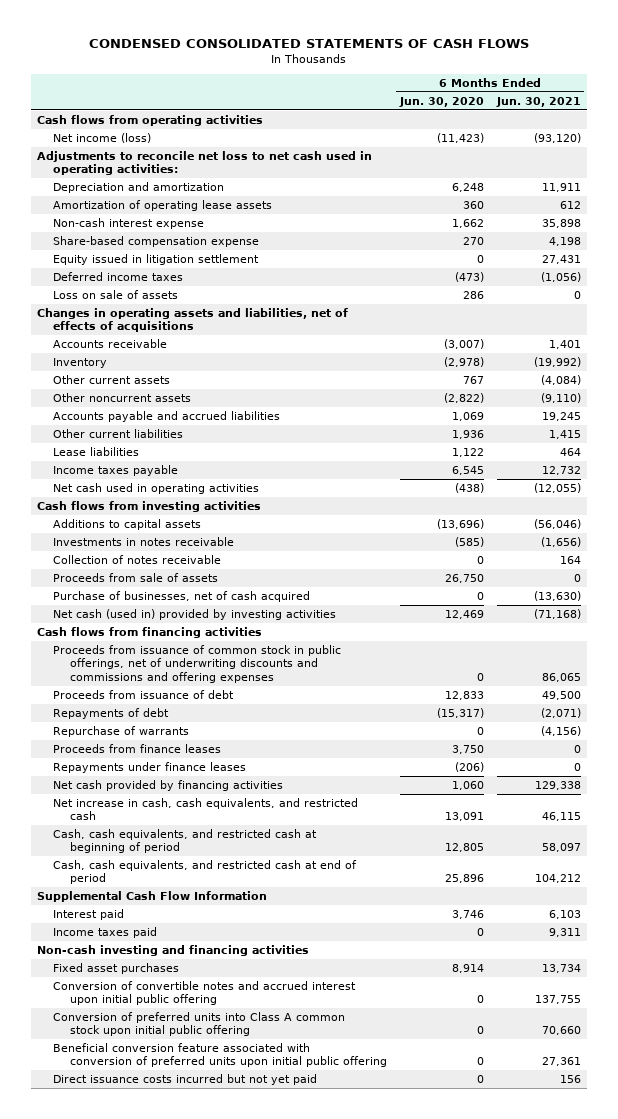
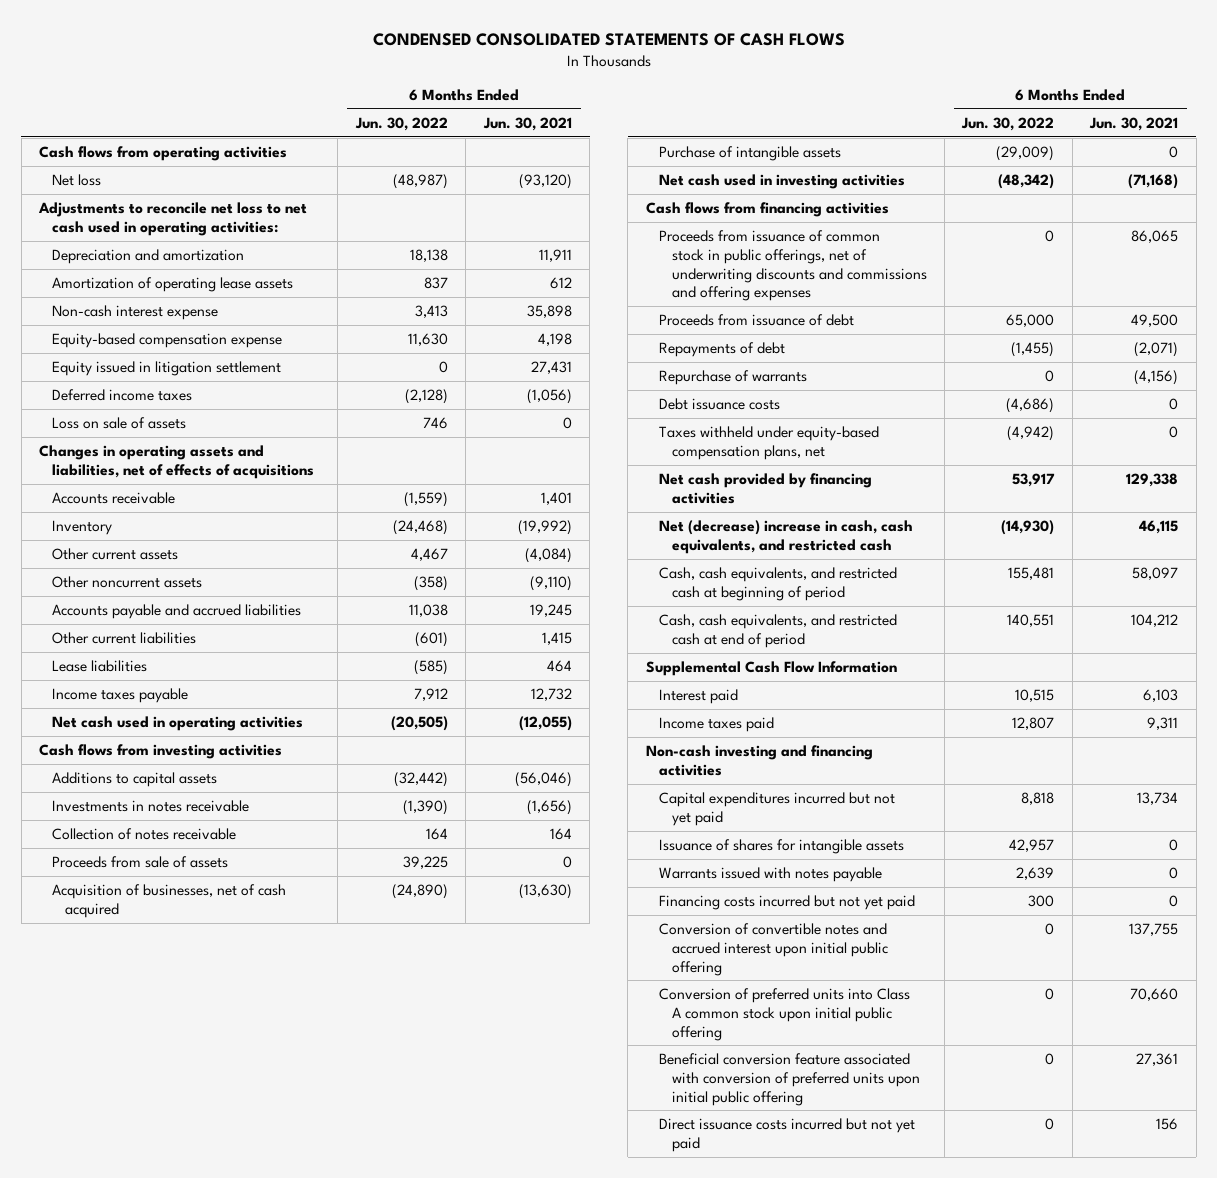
[398,96,484,107] Jun. 30, 2020 -> none
none -> [354,116,448,131] Jun. 30, 2022
[53,133,152,144] Net income (loss) -> [51,173,101,186] Net loss
[53,236,260,248] Share-based compensation expense -> [51,332,282,348] Equity-based compensation expense
[53,591,311,603] Purchase of businesses, net of cash acquired -> [51,883,286,918] Acquisition of businesses, net of cash acquired
none -> [658,145,841,161] Purchase of intangible assets
[53,609,337,621] Net cash (used in) provided by investing activities -> [658,173,905,189] Net cash used in investing activities
[53,744,222,754] Proceeds from finance leases -> none
[53,762,247,774] Repayments under finance leases -> none
none -> [658,397,780,410] Debt issuance costs
none -> [658,425,879,460] Taxes withheld under equity-based compensation plans, net
[53,798,359,821] Net increase in cash, cash equivalents, and restricted cash -> [658,519,913,554] Net (decrease) increase in cash, cash equivalents, and restricted cash
[53,963,180,975] Fixed asset purchases -> [658,791,895,826] Capital expenditures incurred but not yet paid
none -> [658,838,904,854] Issuance of shares for intangible assets
none -> [658,866,882,882] Warrants issued with notes payable
none -> [658,894,915,910] Financing costs incurred but not yet paid

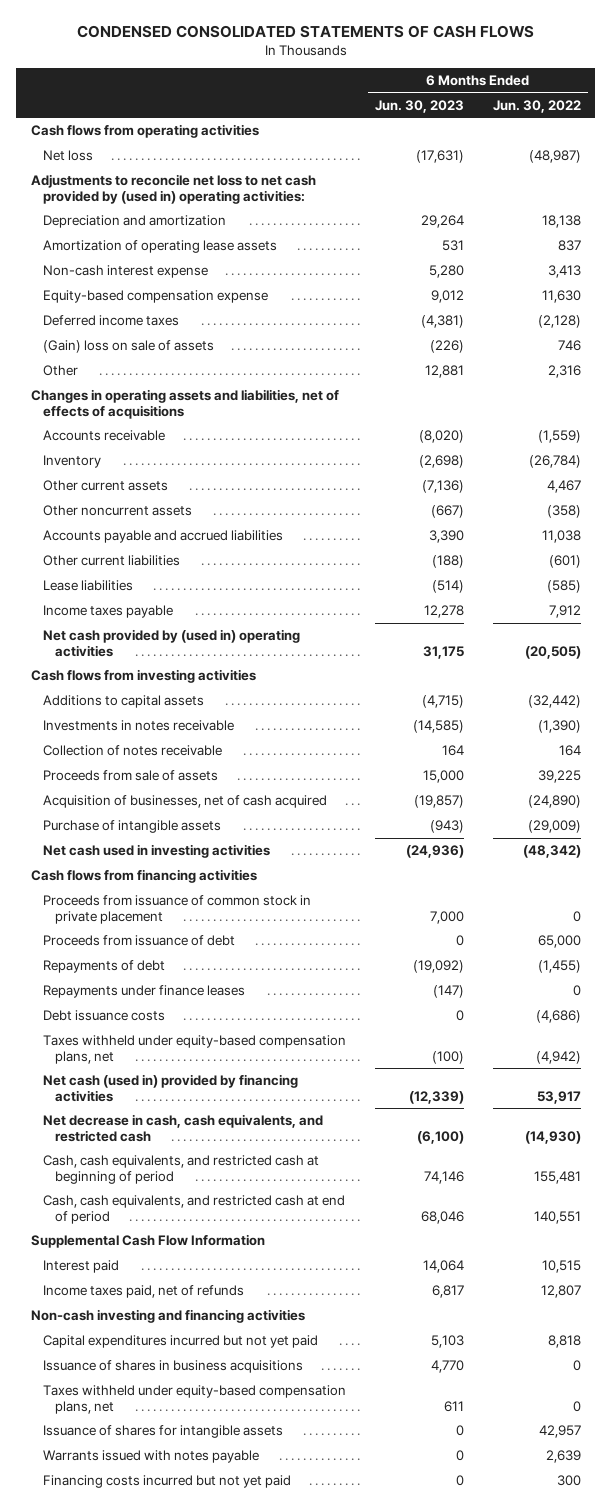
[482,116,572,131] Jun. 30, 2021 -> none
none -> [374,99,464,113] Jun. 30, 2023
[37,201,307,236] Adjustments to reconcile net loss to net cash used in operating activities: -> [30,174,316,204] Adjustments to reconcile net loss to net cash provided by (used in) operating activities:
[51,360,281,376] Equity issued in litigation settlement -> none
[51,416,186,429] Loss on sale of assets -> [42,340,214,354] (Gain) loss on sale of assets
none -> [42,365,78,377] Other
[392,519,448,535] (24,468) -> [528,455,581,469] (26,784)
[51,715,303,731] Net cash used in operating activities -> [42,629,300,657] Net cash provided by (used in) operating activities
[658,229,927,302] Proceeds from issuance of common stock in public offerings, net of underwriting discounts and commissions and offering expenses -> none
none -> [42,895,311,924] Proceeds from issuance of common stock in private placement
[658,369,807,385] Repurchase of warrants -> none
none -> [42,985,245,999] Repayments under finance leases
[658,472,872,504] Net cash provided by financing activities -> [42,1074,298,1102] Net cash (used in) provided by financing activities
[658,519,913,554] Net (decrease) increase in cash, cash equivalents, and restricted cash -> [42,1114,323,1142] Net decrease in cash, cash equivalents, and restricted cash
[658,716,774,732] Income taxes paid -> [42,1285,244,1299] Income taxes paid, net of refunds
none -> [42,1360,303,1374] Issuance of shares in business acquisitions
none -> [42,1385,346,1414] Taxes withheld under equity-based compensation plans, net
[658,922,888,976] Conversion of convertible notes and accrued interest upon initial public offering -> none
[658,987,910,1041] Conversion of preferred units into Class A common stock upon initial public offering -> none
[658,1052,920,1106] Beneficial conversion feature associated with conversion of preferred units upon initial public offering -> none
[658,1117,915,1152] Direct issuance costs incurred but not yet paid -> none

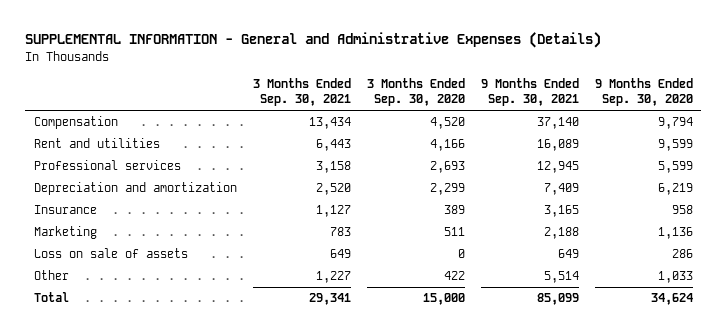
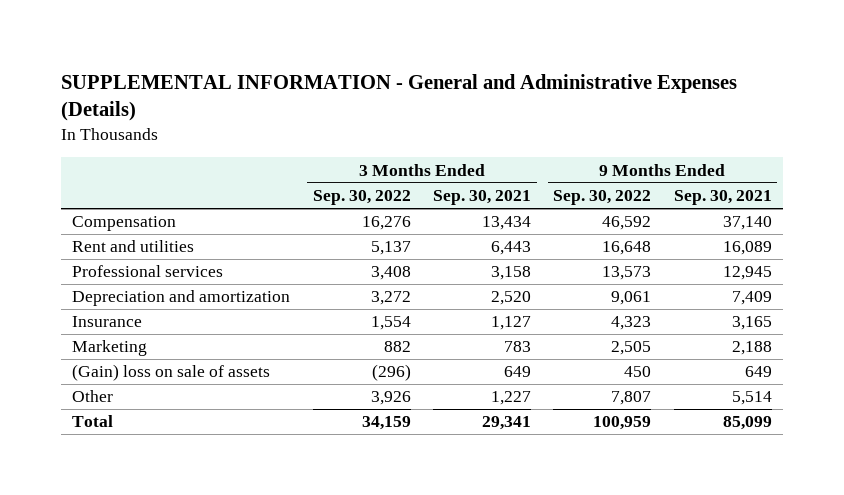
[366,78,465,107] 3 Months Ended Sep. 30, 2020 -> none
[595,78,694,107] 9 Months Ended Sep. 30, 2020 -> none
none -> [312,190,411,206] Sep. 30, 2022
none -> [553,190,652,206] Sep. 30, 2022
[33,248,188,259] Loss on sale of assets -> [72,364,271,382] (Gain) loss on sale of assets

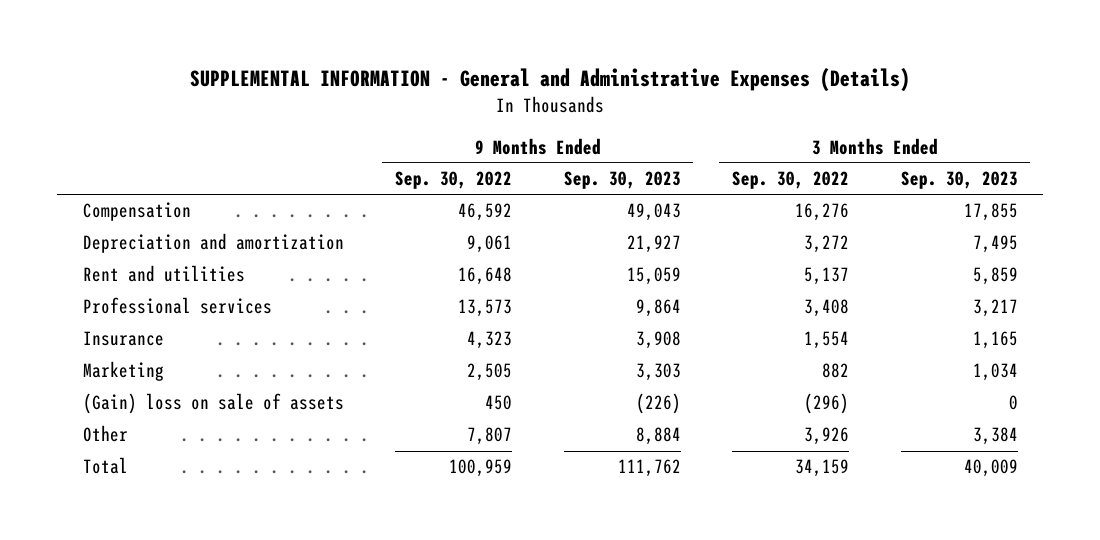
[432,190,531,206] Sep. 30, 2021 -> none
[673,190,772,206] Sep. 30, 2021 -> none
none -> [563,171,681,190] Sep. 30, 2023
none -> [900,171,1018,190] Sep. 30, 2023
[72,290,291,307] Depreciation and amortization -> [82,233,344,254] Depreciation and amortization

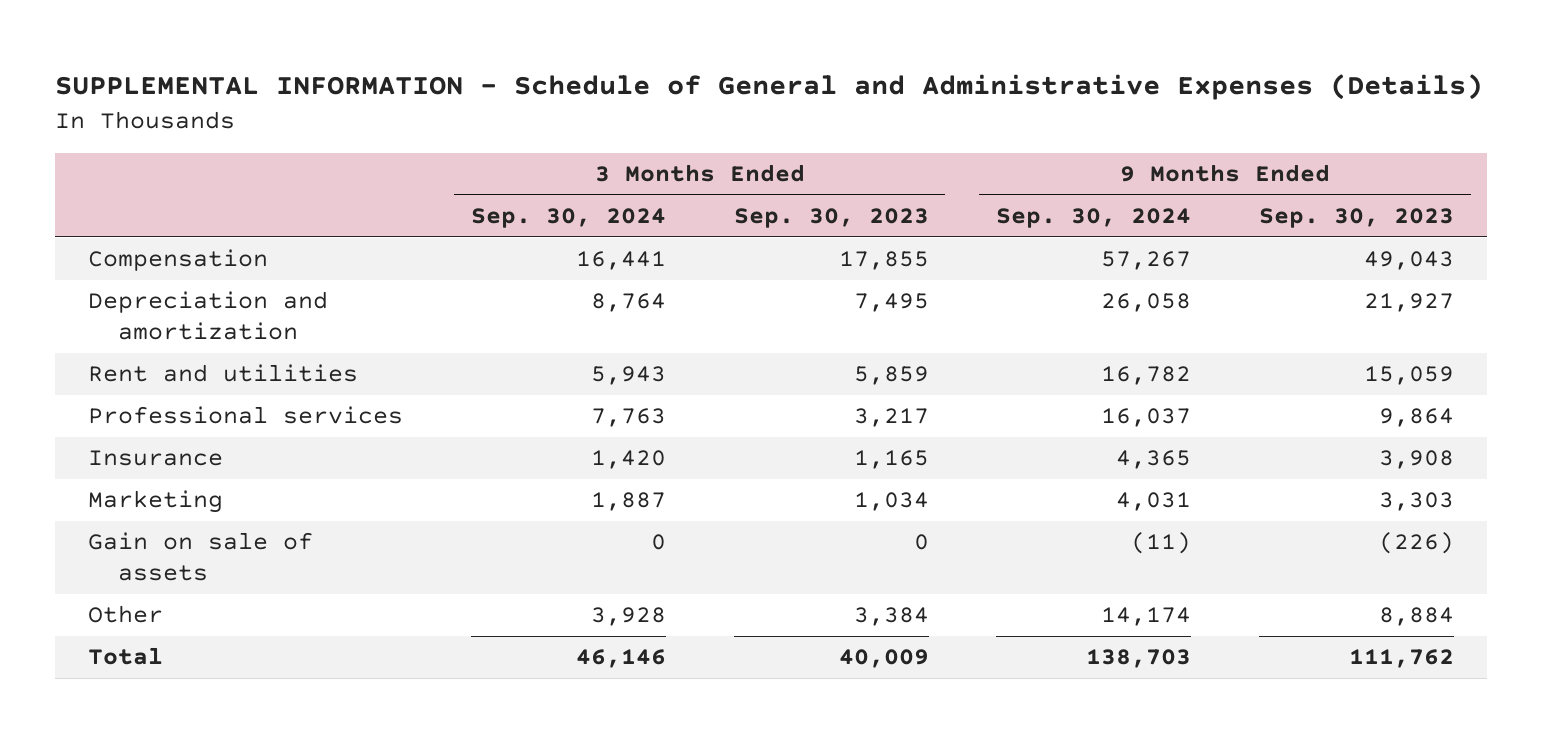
[190,68,911,93] SUPPLEMENTAL INFORMATION - General and Administrative Expenses (Details) -> [54,73,1483,100] SUPPLEMENTAL INFORMATION - Schedule of General and Administrative Expenses (Details)
[395,171,513,190] Sep. 30, 2022 -> none
[732,171,850,190] Sep. 30, 2022 -> none
none -> [470,208,666,229] Sep. 30, 2024
none -> [996,208,1192,229] Sep. 30, 2024
[82,393,344,415] (Gain) loss on sale of assets -> [88,532,314,582] Gain on sale of assets

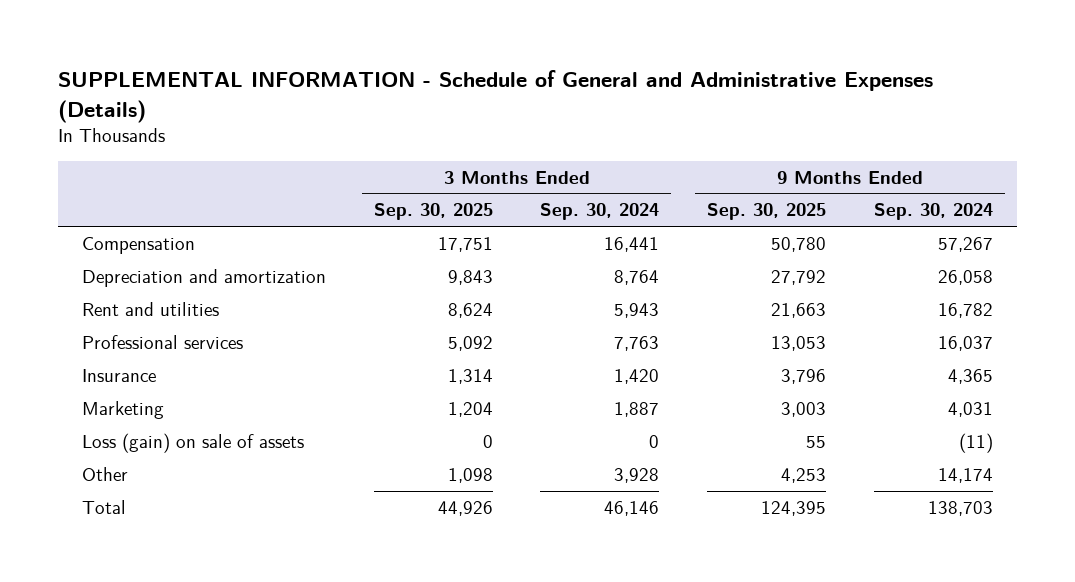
[733,208,929,229] Sep. 30, 2023 -> none
[1258,208,1454,229] Sep. 30, 2023 -> none
none -> [373,203,493,221] Sep. 30, 2025
none -> [707,203,827,221] Sep. 30, 2025
[88,532,314,582] Gain on sale of assets -> [81,432,304,453] Loss (gain) on sale of assets

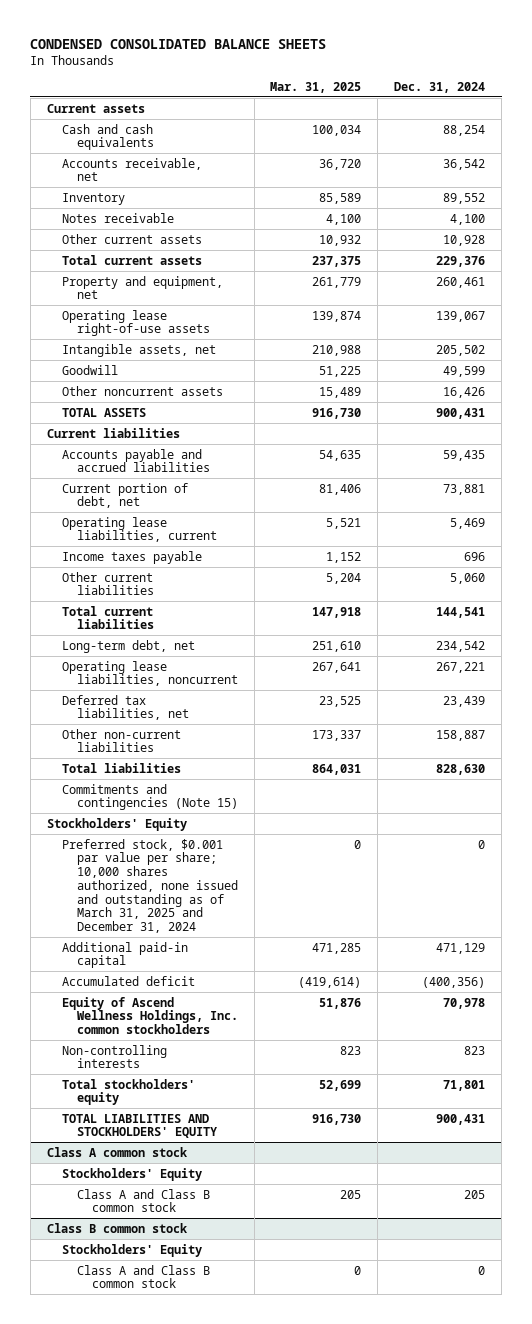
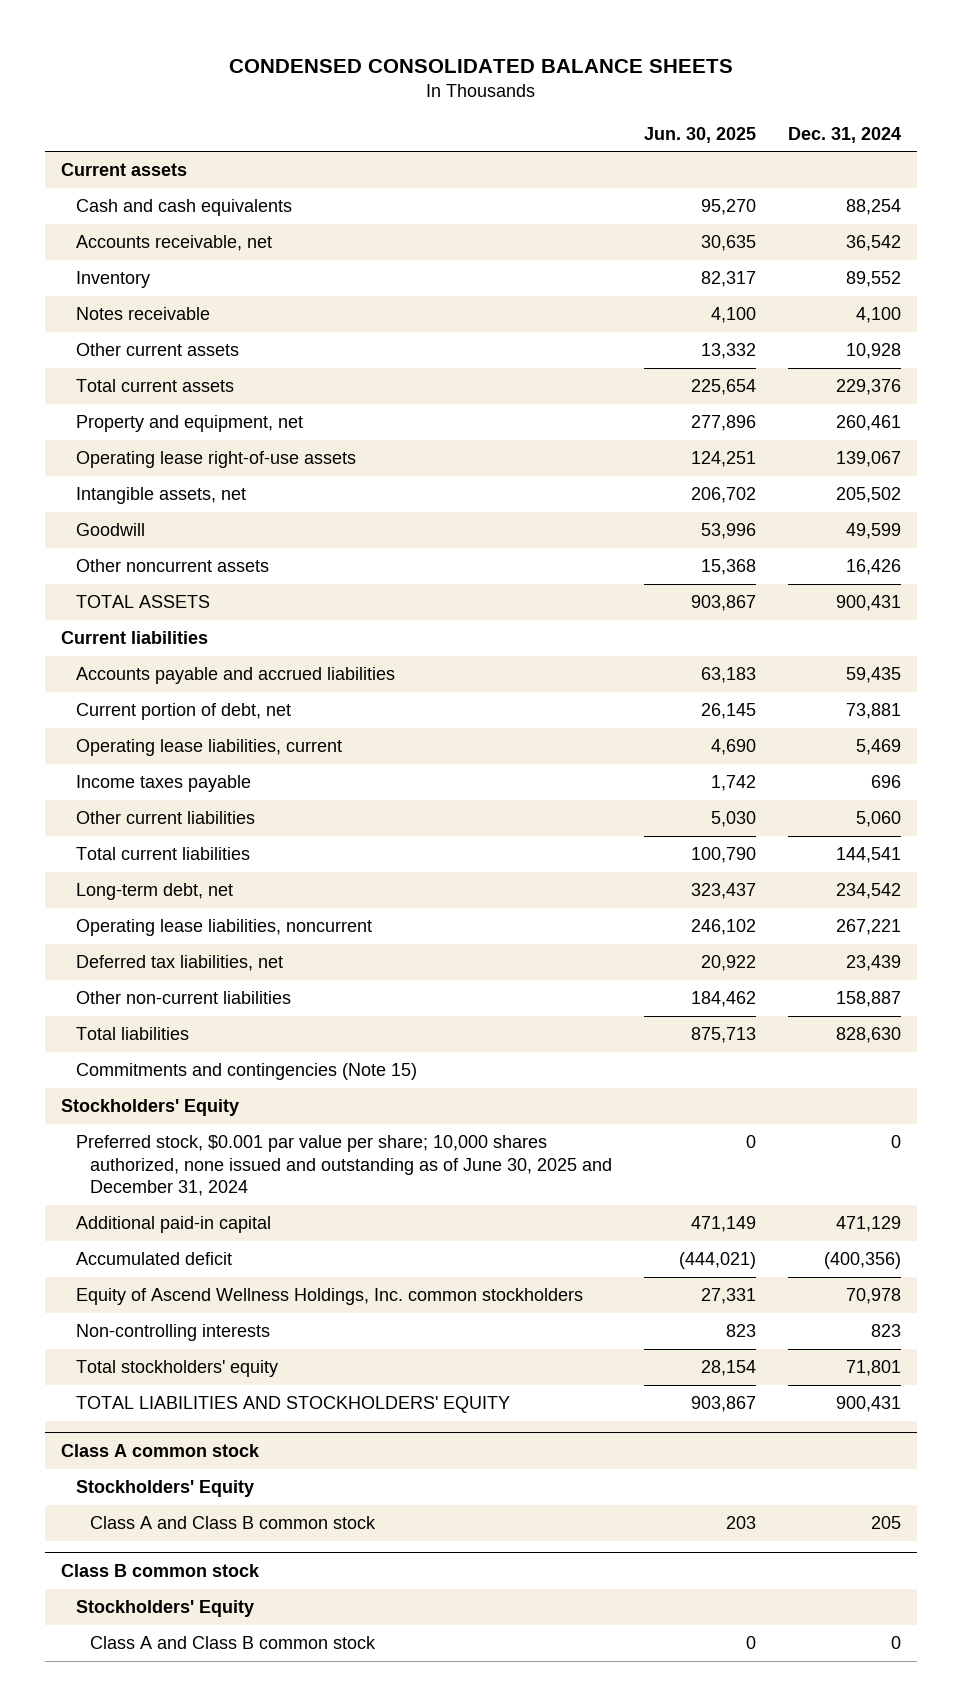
[270,81,362,93] Mar. 31, 2025 -> none
none -> [643,126,756,143] Jun. 30, 2025
[61,838,238,934] Preferred stock, $0.001 par value per share; 10,000 shares authorized, none issued and outstanding as of March 31, 2025 and December 31, 2024 -> [75,1135,612,1197] Preferred stock, $0.001 par value per share; 10,000 shares authorized, none issued and outstanding as of June 30, 2025 and December 31, 2024

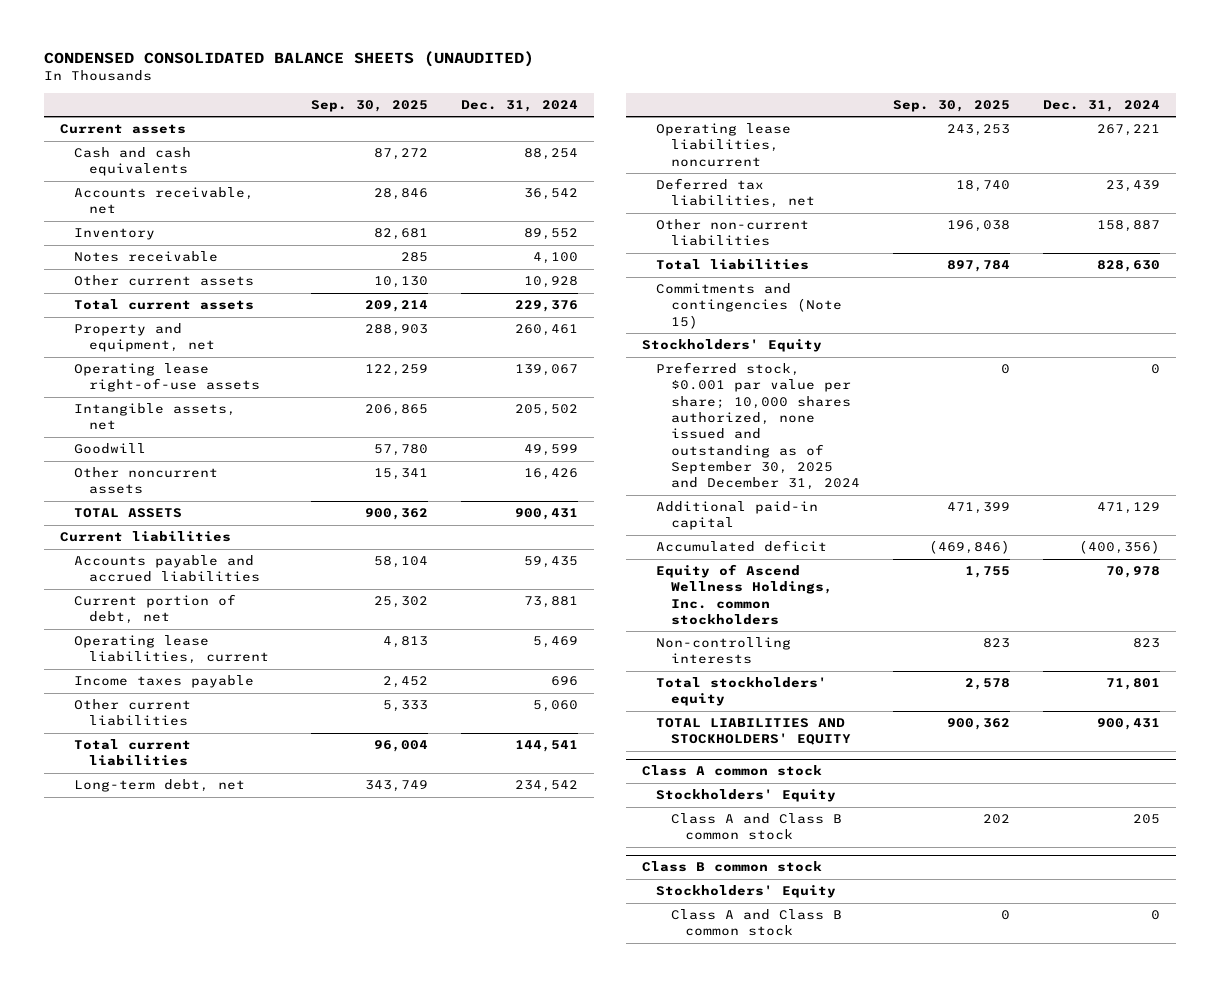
[228,59,733,74] CONDENSED CONSOLIDATED BALANCE SHEETS -> [43,51,534,68] CONDENSED CONSOLIDATED BALANCE SHEETS (UNAUDITED)
[643,126,756,143] Jun. 30, 2025 -> none
none -> [310,99,428,112] Sep. 30, 2025
[75,1135,612,1197] Preferred stock, $0.001 par value per share; 10,000 shares authorized, none issued and outstanding as of June 30, 2025 and December 31, 2024 -> [656,362,860,491] Preferred stock, $0.001 par value per share; 10,000 shares authorized, none issued and outstanding as of September 30, 2025 and December 31, 2024

